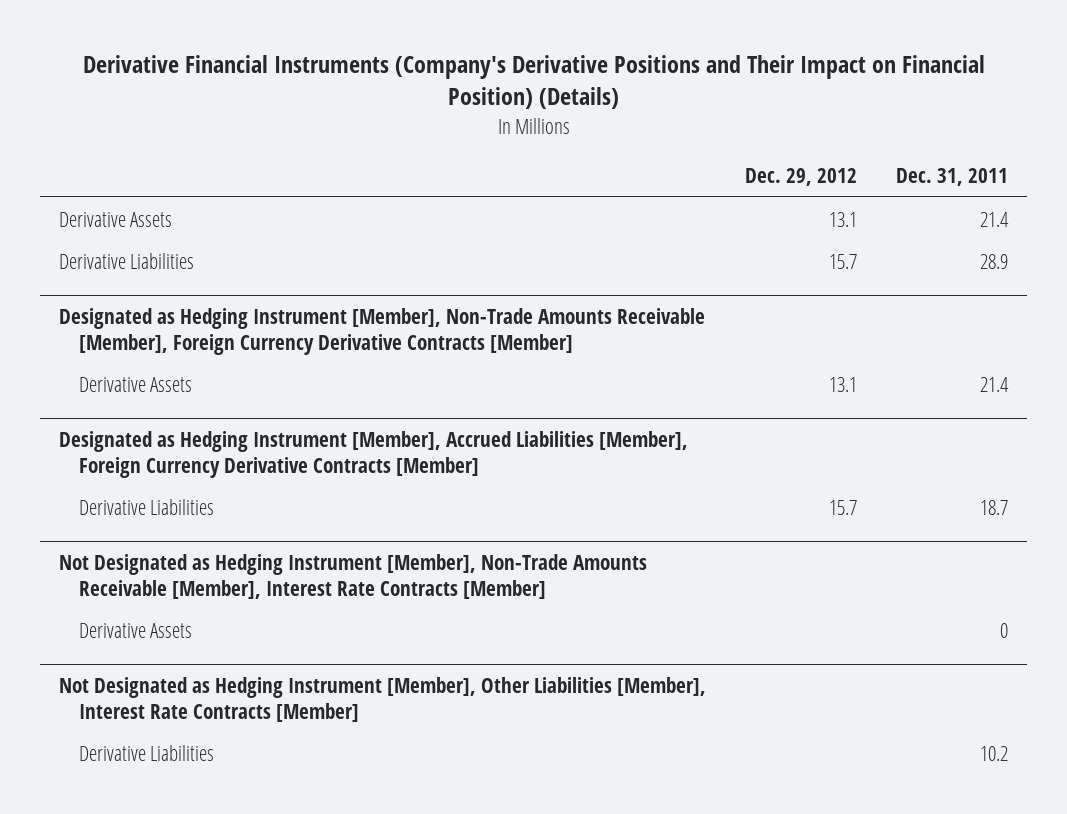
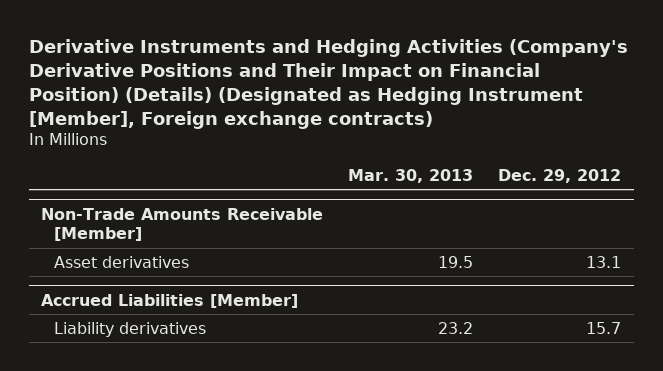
[82,54,985,110] Derivative Financial Instruments (Company's Derivative Positions and Their Impact on Financial Position) (Details) -> [29,38,629,129] Derivative Instruments and Hedging Activities (Company's Derivative Positions and Their Impact on Financial Position) (Details) (Designated as Hedging Instrument [Member], Foreign exchange contracts)
[895,168,1008,187] Dec. 31, 2011 -> none
none -> [348,168,474,183] Mar. 30, 2013
[59,307,706,355] Designated as Hedging Instrument [Member], Non-Trade Amounts Receivable [Member], Foreign Currency Derivative Contracts [Member] -> none
[78,376,192,392] Derivative Assets -> none
[59,430,689,478] Designated as Hedging Instrument [Member], Accrued Liabilities [Member], Foreign Currency Derivative Contracts [Member] -> none
[78,498,214,515] Derivative Liabilities -> none
[59,553,648,599] Not Designated as Hedging Instrument [Member], Non-Trade Amounts Receivable [Member], Interest Rate Contracts [Member] -> none
[78,622,192,638] Derivative Assets -> none
[59,676,707,722] Not Designated as Hedging Instrument [Member], Other Liabilities [Member], Interest Rate Contracts [Member] -> none
[78,744,214,761] Derivative Liabilities -> none
none -> [41,207,324,242] Non-Trade Amounts Receivable [Member]
[59,211,173,227] Derivative Assets -> [53,255,189,268] Asset derivatives
none -> [41,293,299,308] Accrued Liabilities [Member]
[59,252,195,269] Derivative Liabilities -> [53,321,206,337] Liability derivatives

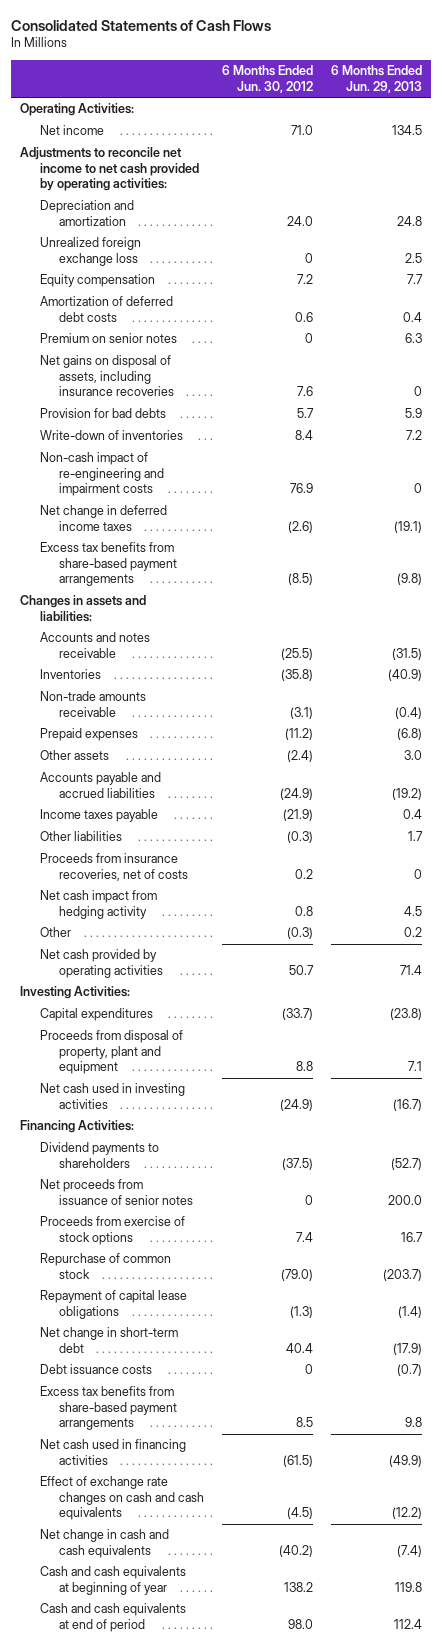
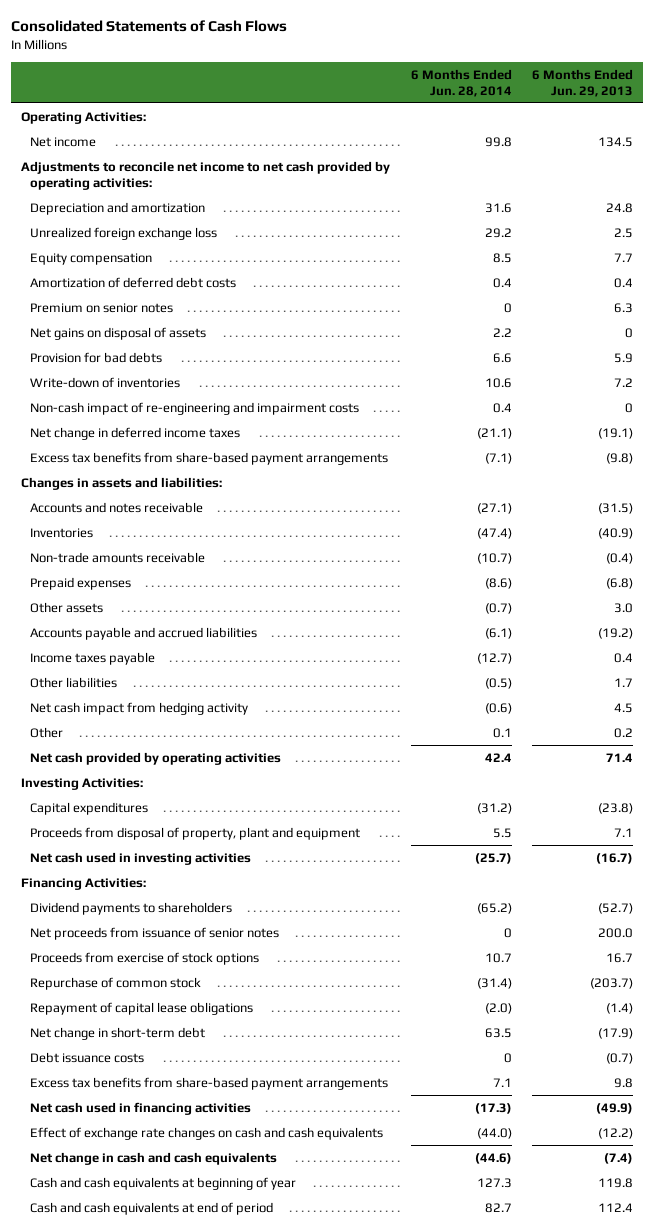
[222,65,314,93] 6 Months Ended Jun. 30, 2012 -> none
none -> [410,68,512,97] 6 Months Ended Jun. 28, 2014
[39,355,175,397] Net gains on disposal of assets, including insurance recoveries -> [30,326,207,340] Net gains on disposal of assets
[39,853,189,881] Proceeds from insurance recoveries, net of costs -> none

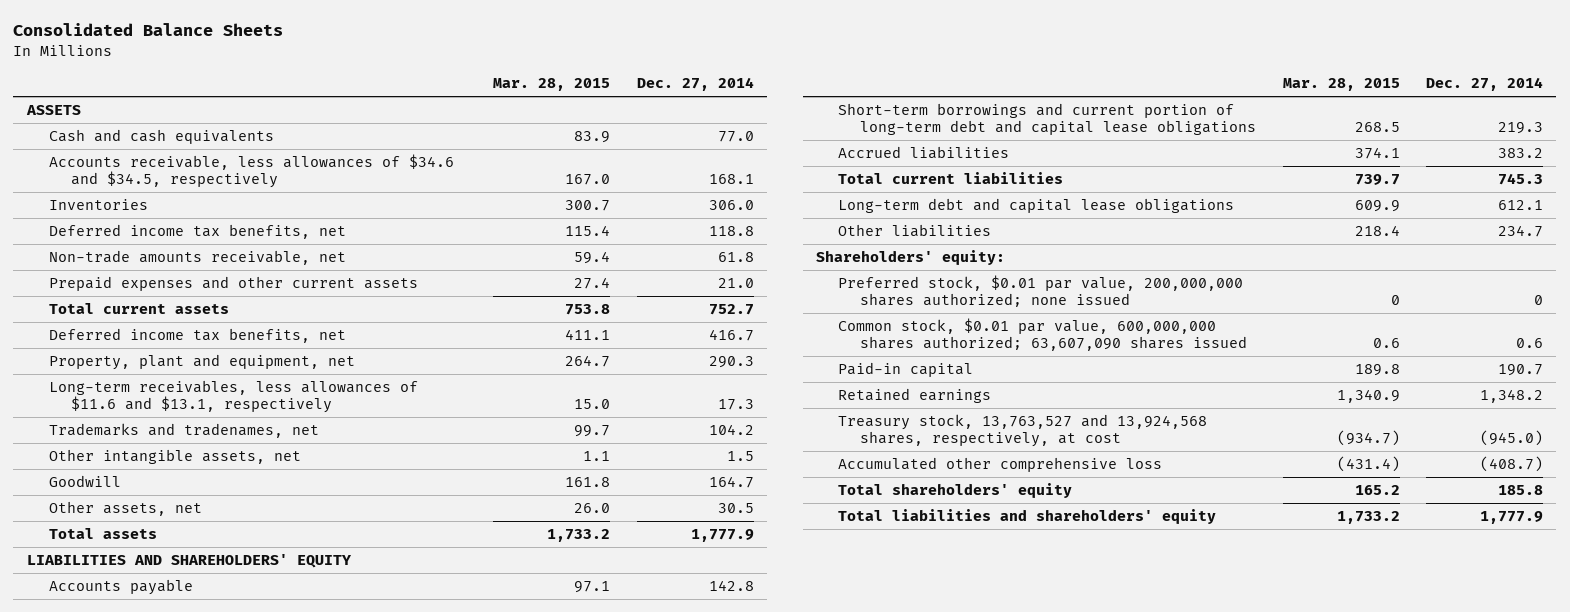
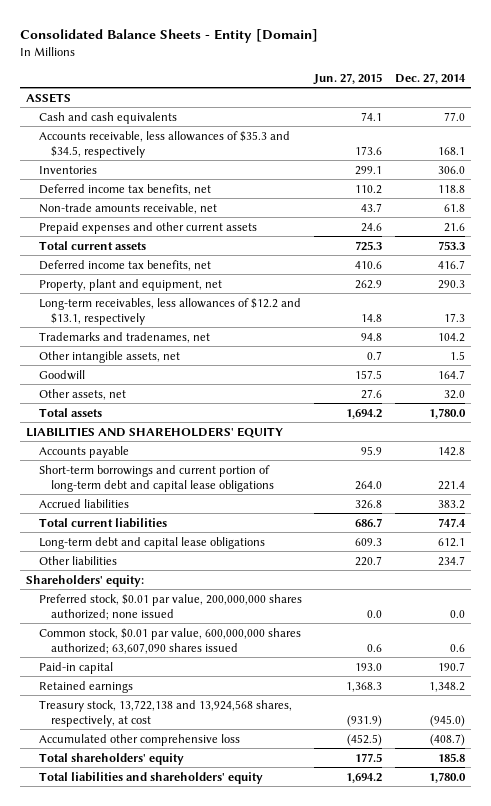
[13,22,284,36] Consolidated Balance Sheets -> [20,29,319,44] Consolidated Balance Sheets - Entity [Domain]
[493,78,611,92] Mar. 28, 2015 -> none
none -> [313,72,383,85] Jun. 27, 2015
[48,154,454,189] Accounts receivable, less allowances of $34.6 and $34.5, respectively -> [38,130,290,158] Accounts receivable, less allowances of $35.3 and $34.5, respectively
[717,278,754,289] 21.0 -> [443,222,465,232] 21.6
[708,304,754,316] 752.7 -> [437,240,465,250] 753.3
[48,380,418,414] Long-term receivables, less allowances of $11.6 and $13.1, respectively -> [38,297,301,325] Long-term receivables, less allowances of $12.2 and $13.1, respectively
[717,503,754,514] 30.5 -> [443,389,465,399] 32.0
[690,529,754,543] 1,777.9 -> [428,407,466,419] 1,780.0
[1498,122,1544,135] 219.3 -> [437,480,465,490] 221.4
[1498,173,1544,186] 745.3 -> [437,517,466,527] 747.4
[1534,295,1544,306] 0 -> [449,609,465,618] 0.0
[838,414,1208,448] Treasury stock, 13,763,527 and 13,924,568 shares, respectively, at cost -> [38,699,292,727] Treasury stock, 13,722,138 and 13,924,568 shares, respectively, at cost
[1480,511,1544,525] 1,777.9 -> [428,771,466,783] 1,780.0

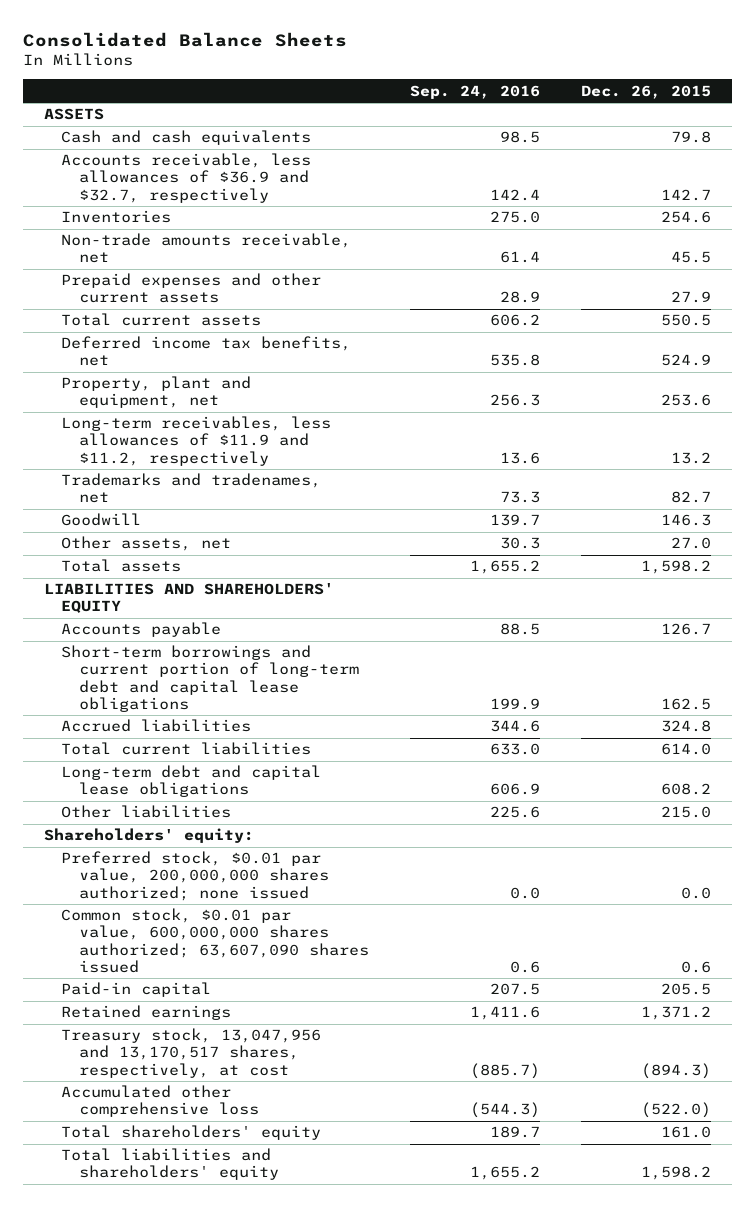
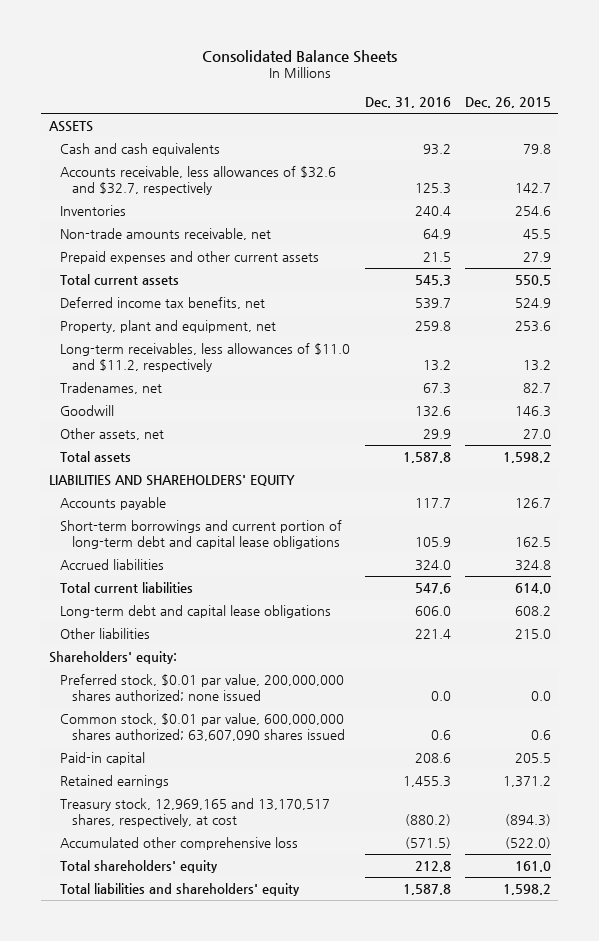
[410,84,541,99] Sep. 24, 2016 -> none
none -> [364,96,451,108] Dec. 31, 2016
[61,153,312,203] Accounts receivable, less allowances of $36.9 and $32.7, respectively -> [60,165,337,195] Accounts receivable, less allowances of $32.6 and $32.7, respectively
[61,416,332,466] Long-term receivables, less allowances of $11.9 and $11.2, respectively -> [60,342,351,372] Long-term receivables, less allowances of $11.0 and $11.2, respectively
[61,473,322,504] Trademarks and tradenames, net -> [60,381,163,394] Tradenames, net
[61,1028,322,1078] Treasury stock, 13,047,956 and 13,170,517 shares, respectively, at cost -> [60,797,331,827] Treasury stock, 12,969,165 and 13,170,517 shares, respectively, at cost

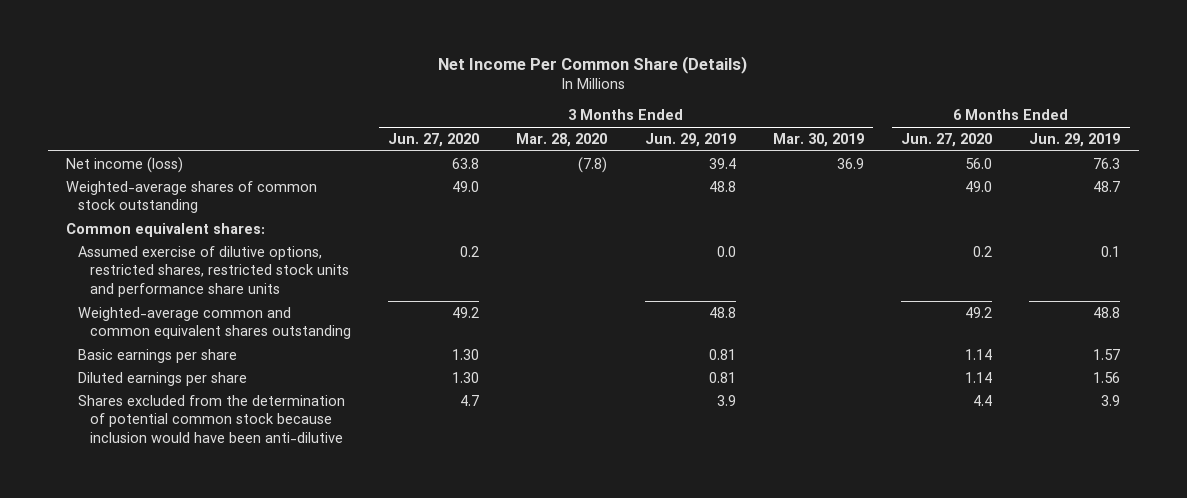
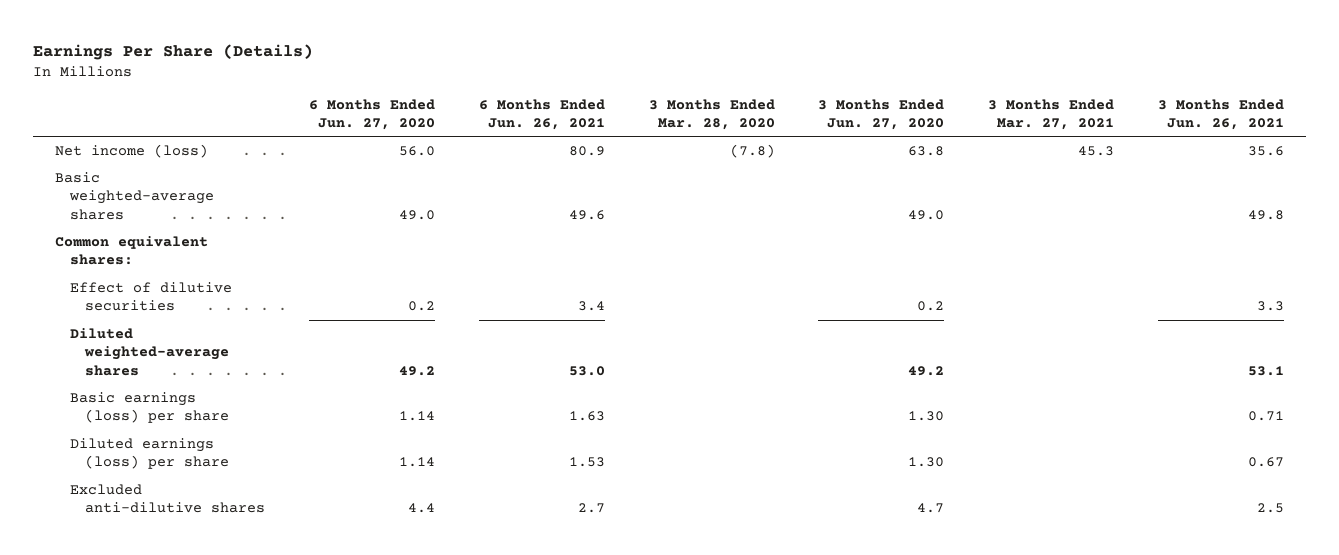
[438,55,748,74] Net Income Per Common Share (Details) -> [32,43,313,60] Earnings Per Share (Details)
[644,132,736,147] Jun. 29, 2019 -> none
[772,132,864,147] Mar. 30, 2019 -> none
[1029,132,1121,147] Jun. 29, 2019 -> none
none -> [478,98,605,130] 6 Months Ended Jun. 26, 2021
none -> [988,98,1115,130] 3 Months Ended Mar. 27, 2021
none -> [1158,98,1285,130] 3 Months Ended Jun. 26, 2021
[66,180,318,214] Weighted-average shares of common stock outstanding -> [54,171,214,220] Basic weighted-average shares
[78,245,349,297] Assumed exercise of dilutive options, restricted shares, restricted stock units and performance share units -> [69,281,232,312] Effect of dilutive securities
[78,306,351,340] Weighted-average common and common equivalent shares outstanding -> [69,327,229,376] Diluted weighted-average shares
[78,348,238,363] Basic earnings per share -> [69,391,229,424] Basic earnings (loss) per share
[78,371,248,386] Diluted earnings per share -> [69,437,229,470] Diluted earnings (loss) per share
[78,394,346,443] Shares excluded from the determination of potential common stock because inclusion would have been anti-dilutive -> [69,483,265,514] Excluded anti-dilutive shares

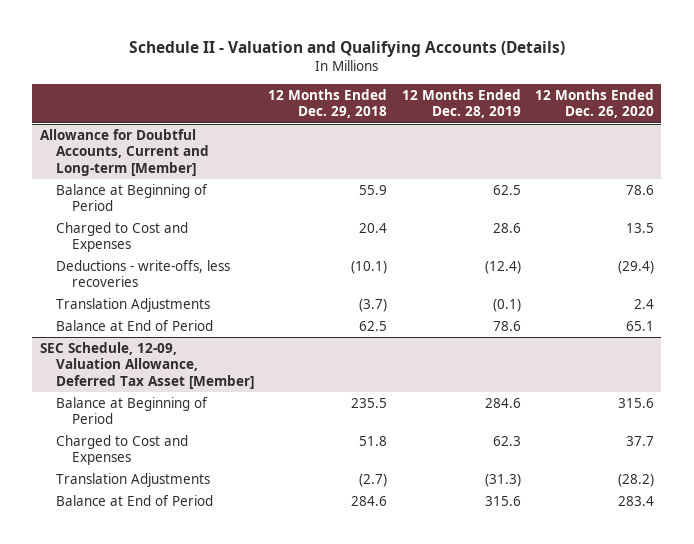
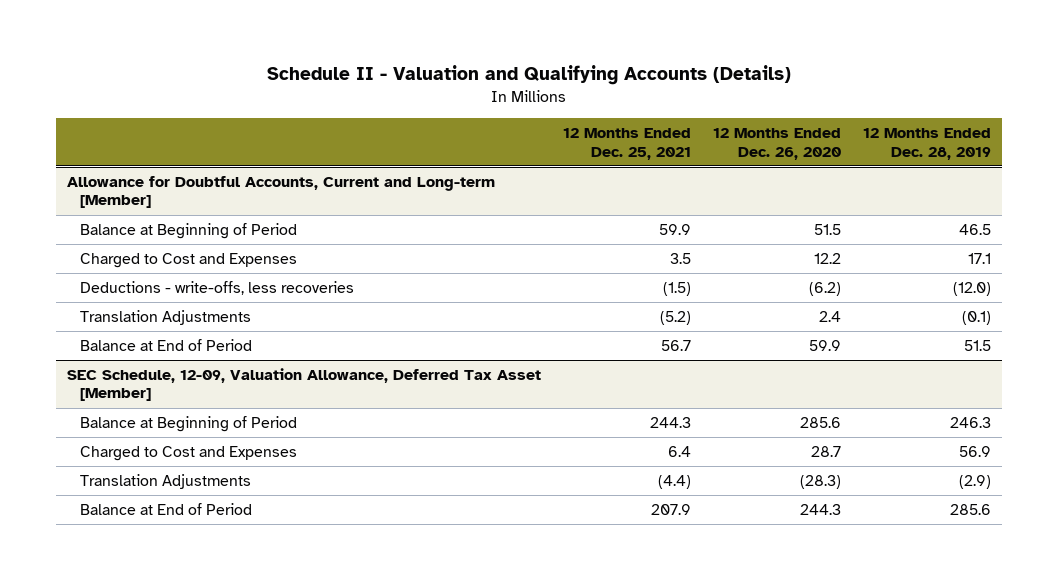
[268,88,388,119] 12 Months Ended Dec. 29, 2018 -> none
none -> [562,128,691,160] 12 Months Ended Dec. 25, 2021
[492,184,521,195] 62.5 -> [958,224,991,236] 46.5
[626,184,655,195] 78.6 -> [813,224,841,236] 51.5
[492,222,521,233] 28.6 -> [967,253,991,265] 17.1
[626,222,655,233] 13.5 -> [813,253,841,265] 12.2
[484,260,521,274] (12.4) -> [952,282,991,297] (12.0)
[618,260,655,274] (29.4) -> [808,282,841,297] (6.2)
[492,320,521,331] 78.6 -> [963,340,991,352] 51.5
[626,320,655,331] 65.1 -> [808,340,841,352] 59.9
[484,397,521,408] 284.6 -> [949,417,991,429] 246.3
[618,397,655,408] 315.6 -> [799,417,841,429] 285.6
[492,435,521,446] 62.3 -> [958,446,991,458] 56.9
[626,435,655,446] 37.7 -> [810,446,841,458] 28.7
[484,473,521,487] (31.3) -> [958,475,991,490] (2.9)
[618,473,655,487] (28.2) -> [799,475,841,490] (28.3)
[484,495,521,506] 315.6 -> [949,504,991,516] 285.6
[618,495,655,506] 283.4 -> [799,504,841,516] 244.3

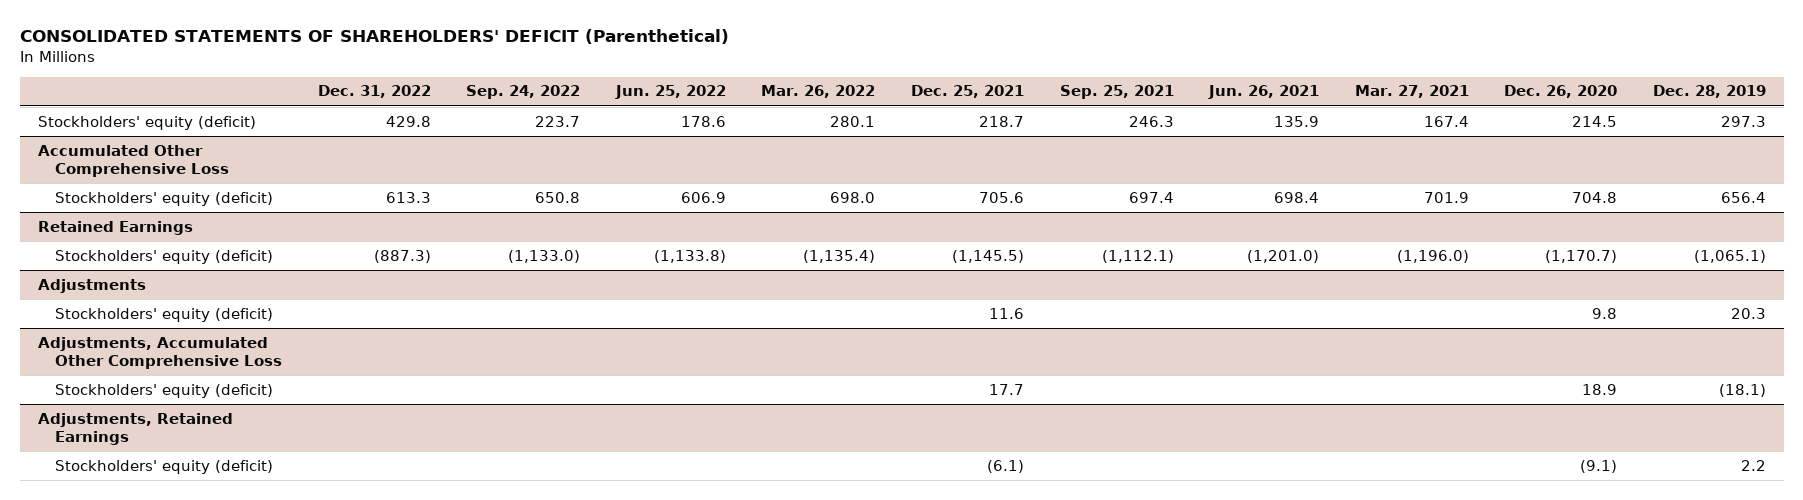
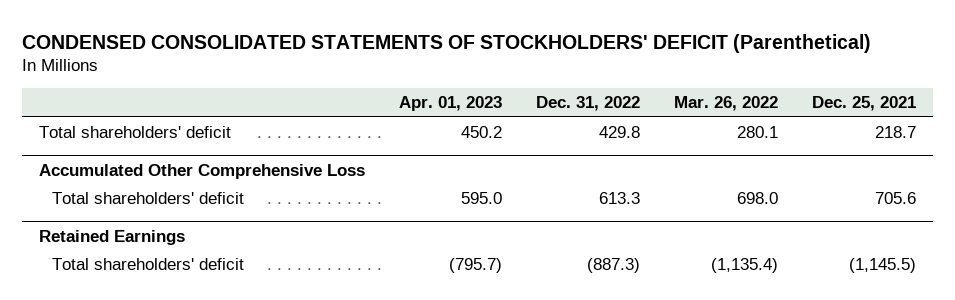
[19,29,729,45] CONSOLIDATED STATEMENTS OF SHAREHOLDERS' DEFICIT (Parenthetical) -> [22,33,872,53] CONDENSED CONSOLIDATED STATEMENTS OF STOCKHOLDERS' DEFICIT (Parenthetical)
[466,85,581,100] Sep. 24, 2022 -> none
[614,85,726,100] Jun. 25, 2022 -> none
[1059,85,1174,100] Sep. 25, 2021 -> none
[1208,85,1320,100] Jun. 26, 2021 -> none
[1354,85,1469,99] Mar. 27, 2021 -> none
[1504,85,1618,99] Dec. 26, 2020 -> none
[1652,85,1766,99] Dec. 28, 2019 -> none
none -> [399,96,503,112] Apr. 01, 2023
[37,115,256,130] Stockholders' equity (deficit) -> [39,125,232,138] Total shareholders' deficit
[55,191,274,206] Stockholders' equity (deficit) -> [51,191,244,204] Total shareholders' deficit
[37,278,146,293] Adjustments -> none
[55,307,274,322] Stockholders' equity (deficit) -> none
[37,336,283,369] Adjustments, Accumulated Other Comprehensive Loss -> none
[55,383,274,398] Stockholders' equity (deficit) -> none
[37,412,233,445] Adjustments, Retained Earnings -> none
[55,459,274,474] Stockholders' equity (deficit) -> none
[55,249,274,264] Stockholders' equity (deficit) -> [51,257,244,270] Total shareholders' deficit

